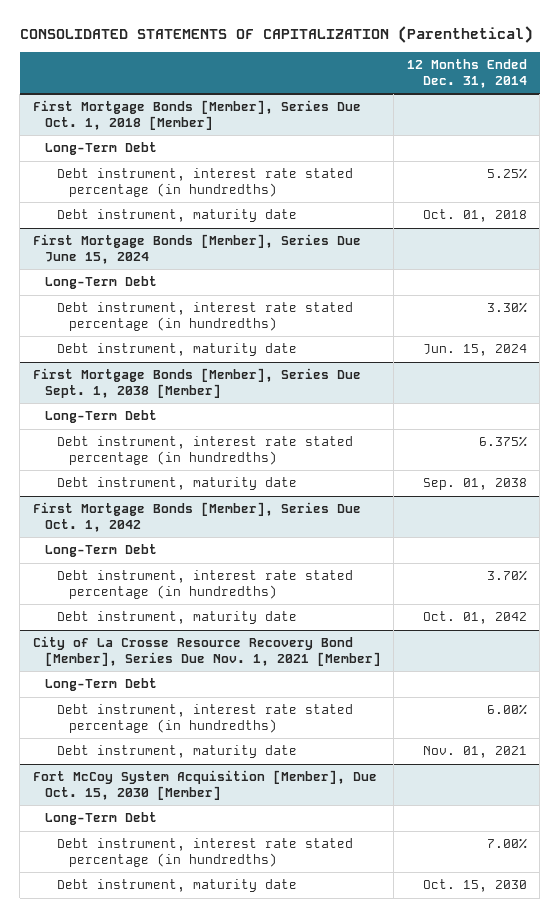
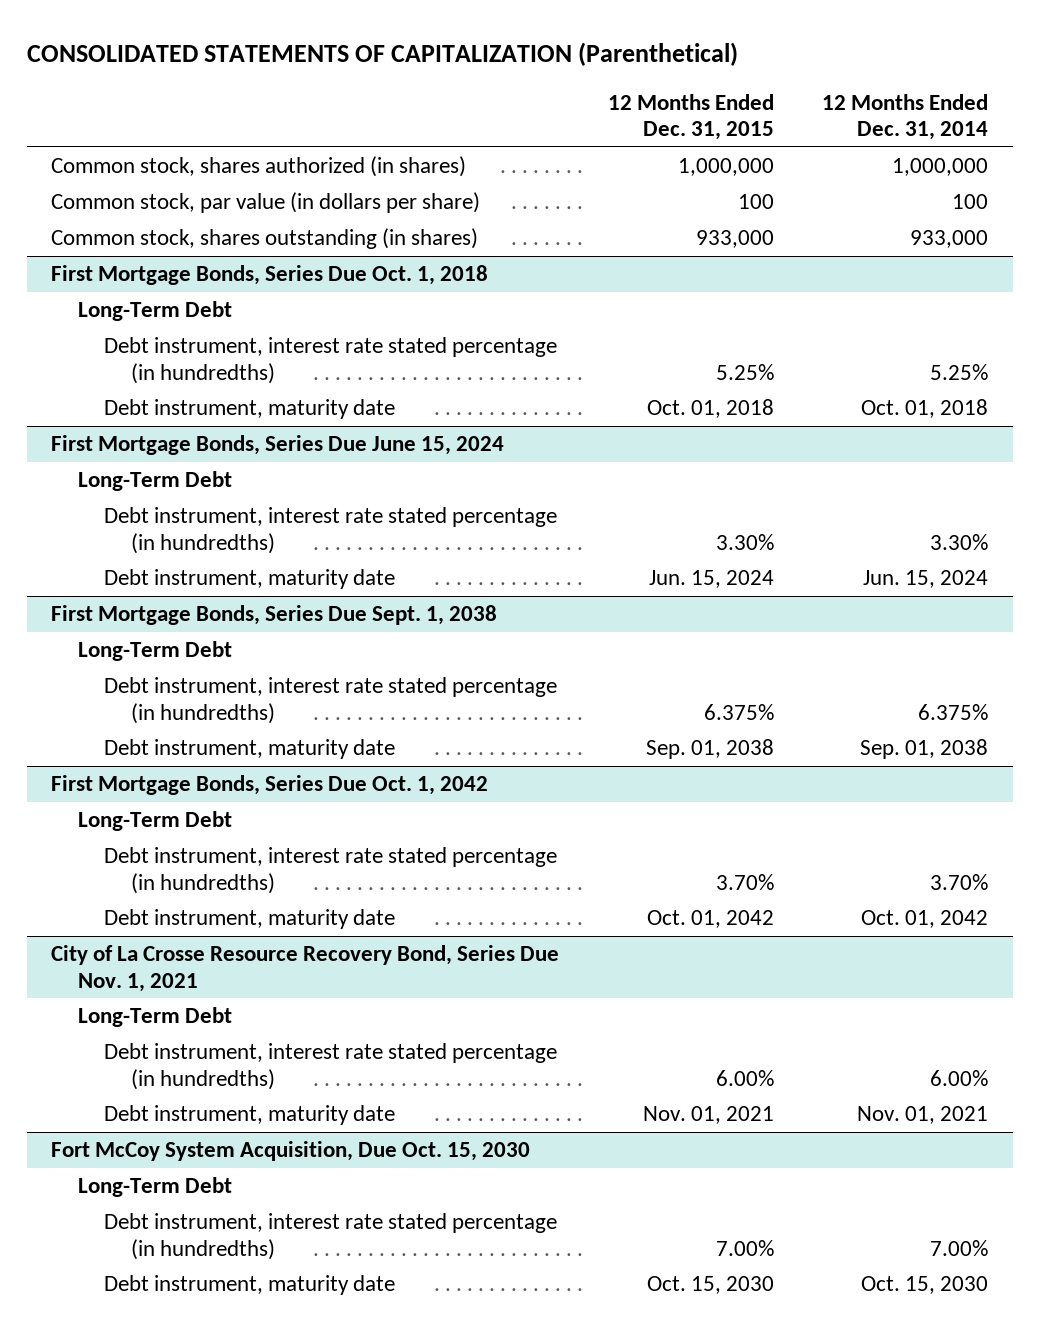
none -> [607,93,774,141] 12 Months Ended Dec. 31, 2015
none -> [50,156,466,178] Common stock, shares authorized (in shares)
none -> [50,192,480,214] Common stock, par value (in dollars per share)
none -> [50,228,478,250] Common stock, shares outstanding (in shares)
[32,100,361,130] First Mortgage Bonds [Member], Series Due Oct. 1, 2018 [Member] -> [50,265,488,286] First Mortgage Bonds, Series Due Oct. 1, 2018
[32,234,361,264] First Mortgage Bonds [Member], Series Due June 15, 2024 -> [50,435,504,456] First Mortgage Bonds, Series Due June 15, 2024
[32,368,361,398] First Mortgage Bonds [Member], Series Due Sept. 1, 2038 [Member] -> [50,605,497,626] First Mortgage Bonds, Series Due Sept. 1, 2038
[32,502,361,532] First Mortgage Bonds [Member], Series Due Oct. 1, 2042 -> [50,775,488,796] First Mortgage Bonds, Series Due Oct. 1, 2042
[32,636,381,666] City of La Crosse Resource Recovery Bond [Member], Series Due Nov. 1, 2021 [Member] -> [50,945,559,992] City of La Crosse Resource Recovery Bond, Series Due Nov. 1, 2021
[32,770,377,800] Fort McCoy System Acquisition [Member], Due Oct. 15, 2030 [Member] -> [50,1141,530,1162] Fort McCoy System Acquisition, Due Oct. 15, 2030

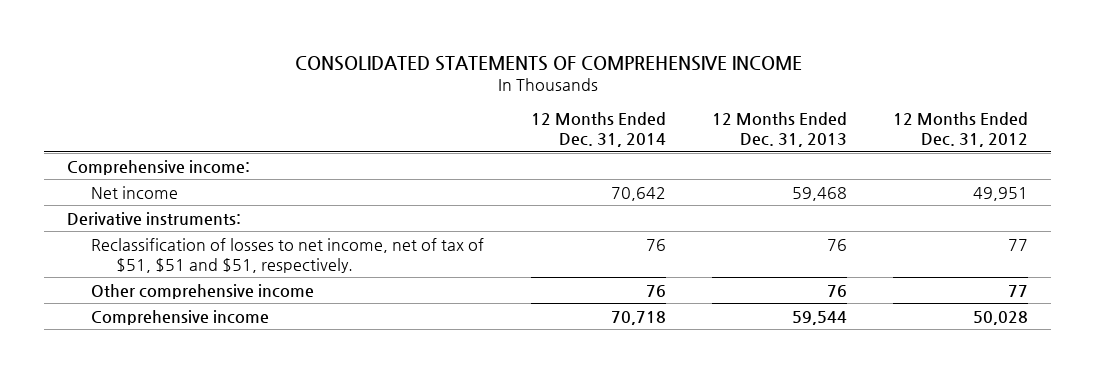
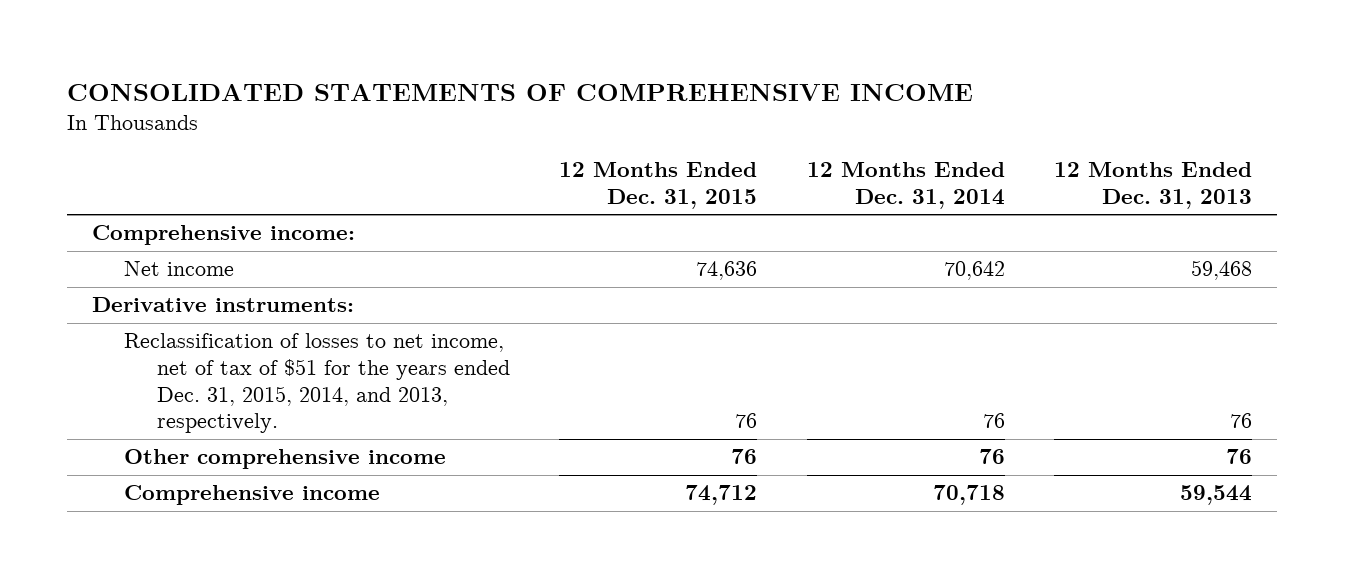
[892,112,1028,148] 12 Months Ended Dec. 31, 2012 -> none
none -> [559,162,758,209] 12 Months Ended Dec. 31, 2015
[91,237,485,273] Reclassification of losses to net income, net of tax of $51, $51 and $51, respectively. -> [124,333,510,434] Reclassification of losses to net income, net of tax of $51 for the years ended Dec. 31, 2015, 2014, and 2013, respectively.

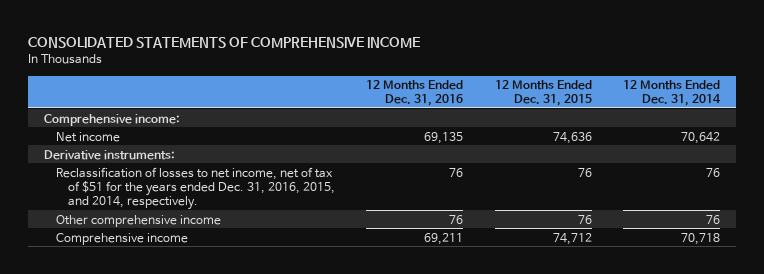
[1054,162,1253,209] 12 Months Ended Dec. 31, 2013 -> none
none -> [366,80,464,107] 12 Months Ended Dec. 31, 2016
[124,333,510,434] Reclassification of losses to net income, net of tax of $51 for the years ended Dec. 31, 2015, 2014, and 2013, respectively. -> [55,166,335,210] Reclassification of losses to net income, net of tax of $51 for the years ended Dec. 31, 2016, 2015, and 2014, respectively.

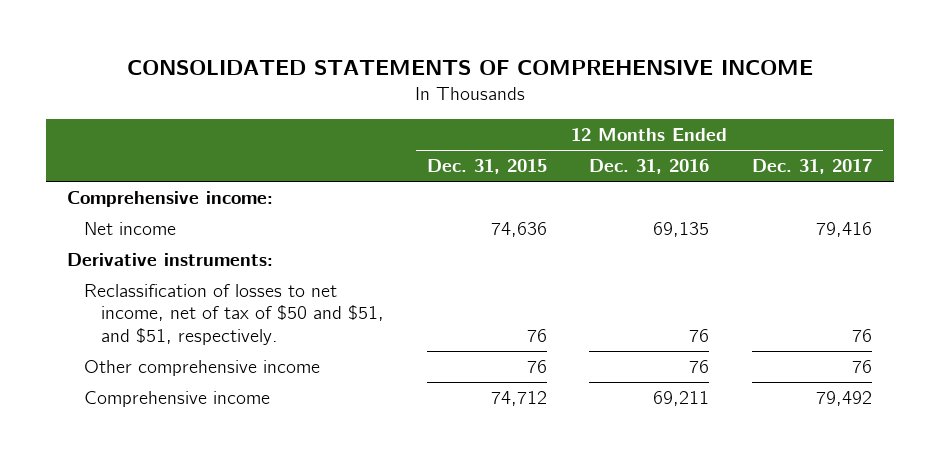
[623,80,722,107] 12 Months Ended Dec. 31, 2014 -> none
none -> [752,159,873,175] Dec. 31, 2017
[55,166,335,210] Reclassification of losses to net income, net of tax of $51 for the years ended Dec. 31, 2016, 2015, and 2014, respectively. -> [83,283,384,345] Reclassification of losses to net income, net of tax of $50 and $51, and $51, respectively.

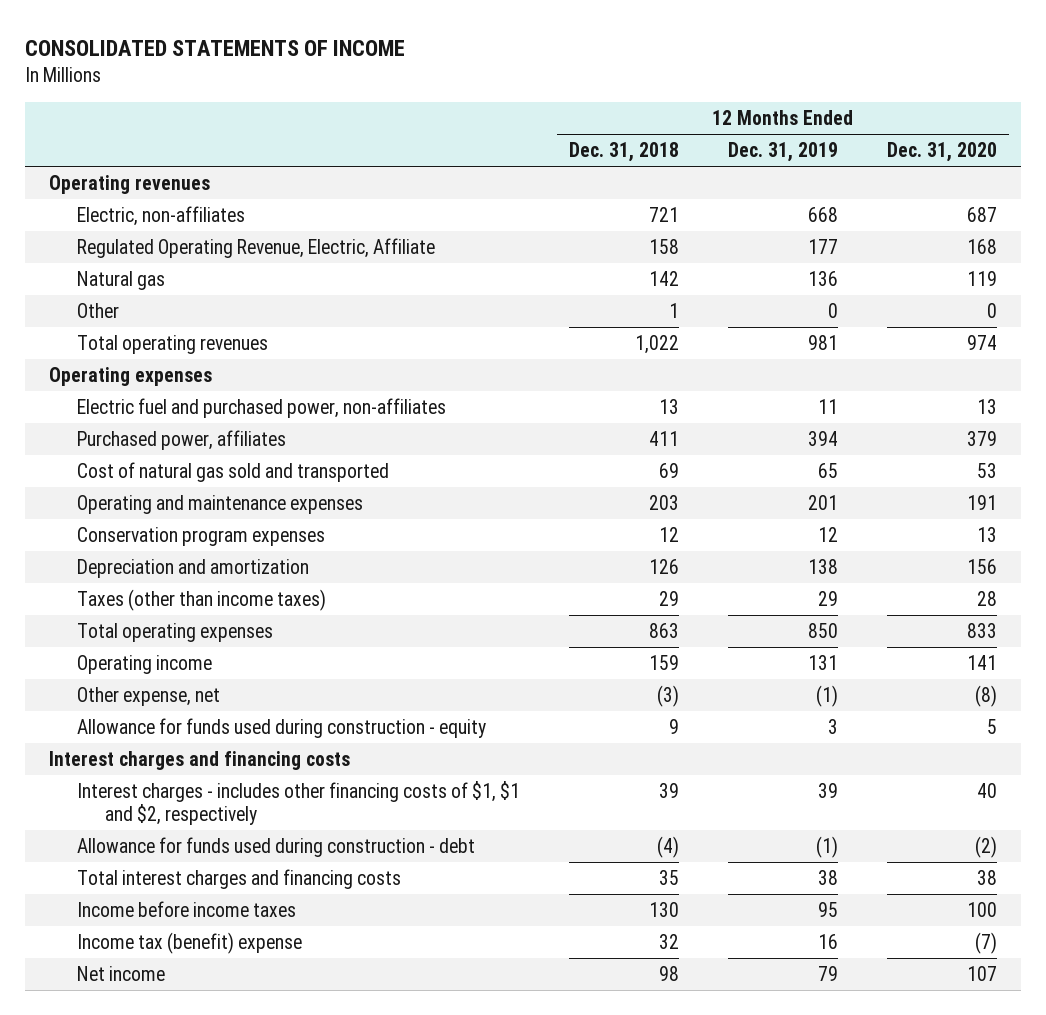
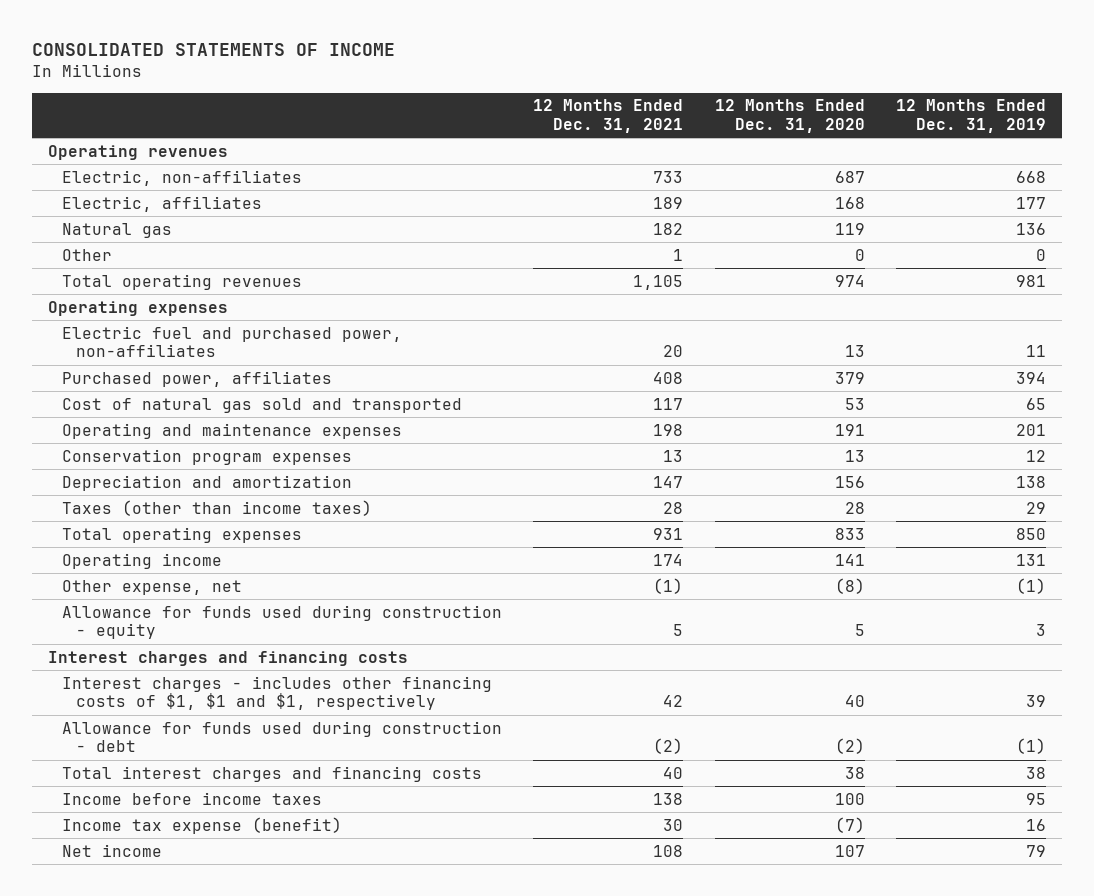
[568,142,679,163] Dec. 31, 2018 -> none
none -> [533,99,684,134] 12 Months Ended Dec. 31, 2021
[77,238,436,259] Regulated Operating Revenue, Electric, Affiliate -> [62,195,263,212] Electric, affiliates
[77,781,521,826] Interest charges - includes other financing costs of $1, $1 and $2, respectively -> [62,675,493,711] Interest charges - includes other financing costs of $1, $1 and $1, respectively
[77,932,303,955] Income tax (benefit) expense -> [62,816,343,834] Income tax expense (benefit)

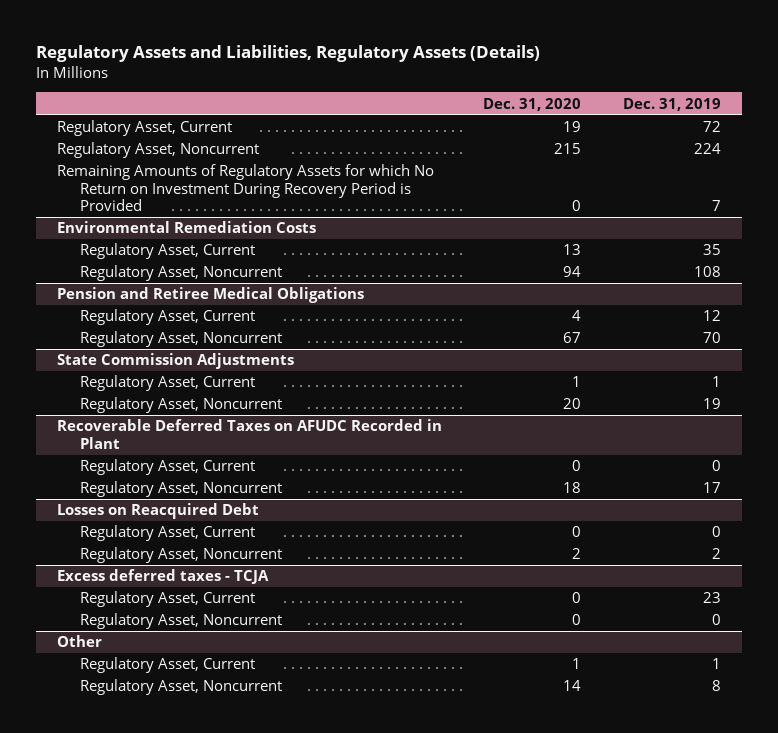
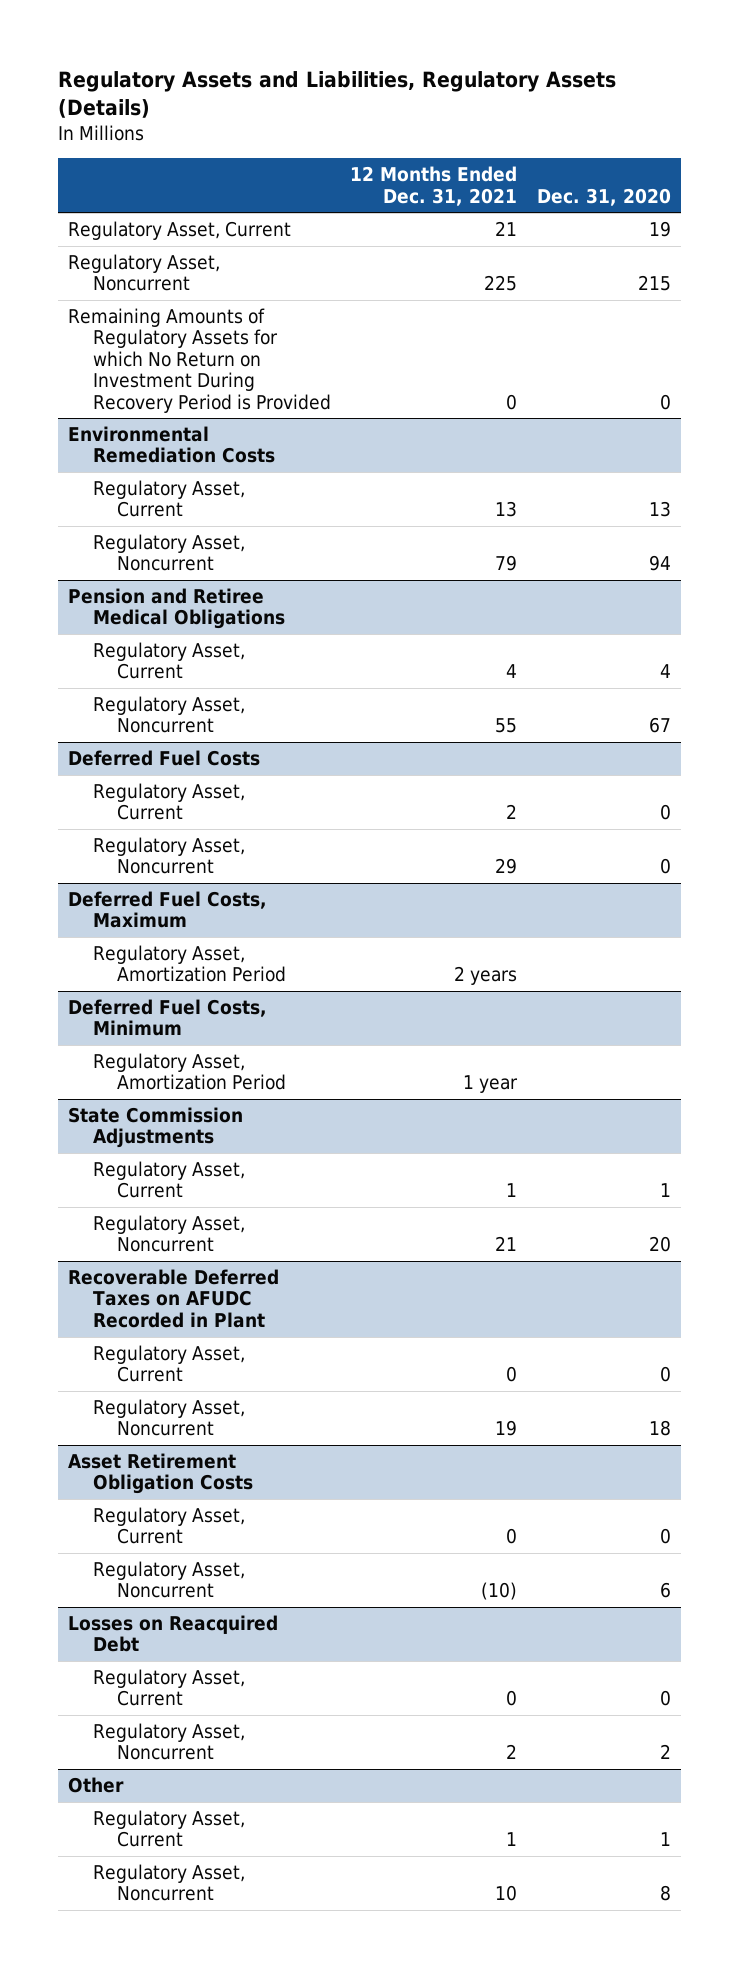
[623,97,722,111] Dec. 31, 2019 -> none
none -> [350,166,518,206] 12 Months Ended Dec. 31, 2021
none -> [68,750,261,767] Deferred Fuel Costs
none -> [92,783,245,821] Regulatory Asset, Current
none -> [92,837,245,875] Regulatory Asset, Noncurrent
none -> [68,891,268,929] Deferred Fuel Costs, Maximum
none -> [92,945,286,983] Regulatory Asset, Amortization Period
none -> [68,999,268,1037] Deferred Fuel Costs, Minimum
none -> [92,1053,286,1091] Regulatory Asset, Amortization Period
none -> [68,1453,253,1495] Asset Retirement Obligation Costs
none -> [92,1507,245,1545] Regulatory Asset, Current
none -> [92,1561,245,1599] Regulatory Asset, Noncurrent
[56,569,269,585] Excess deferred taxes - TCJA -> none
[79,591,255,608] Regulatory Asset, Current -> none
[79,613,282,630] Regulatory Asset, Noncurrent -> none
[563,680,582,692] 14 -> [660,1885,672,1902] 8

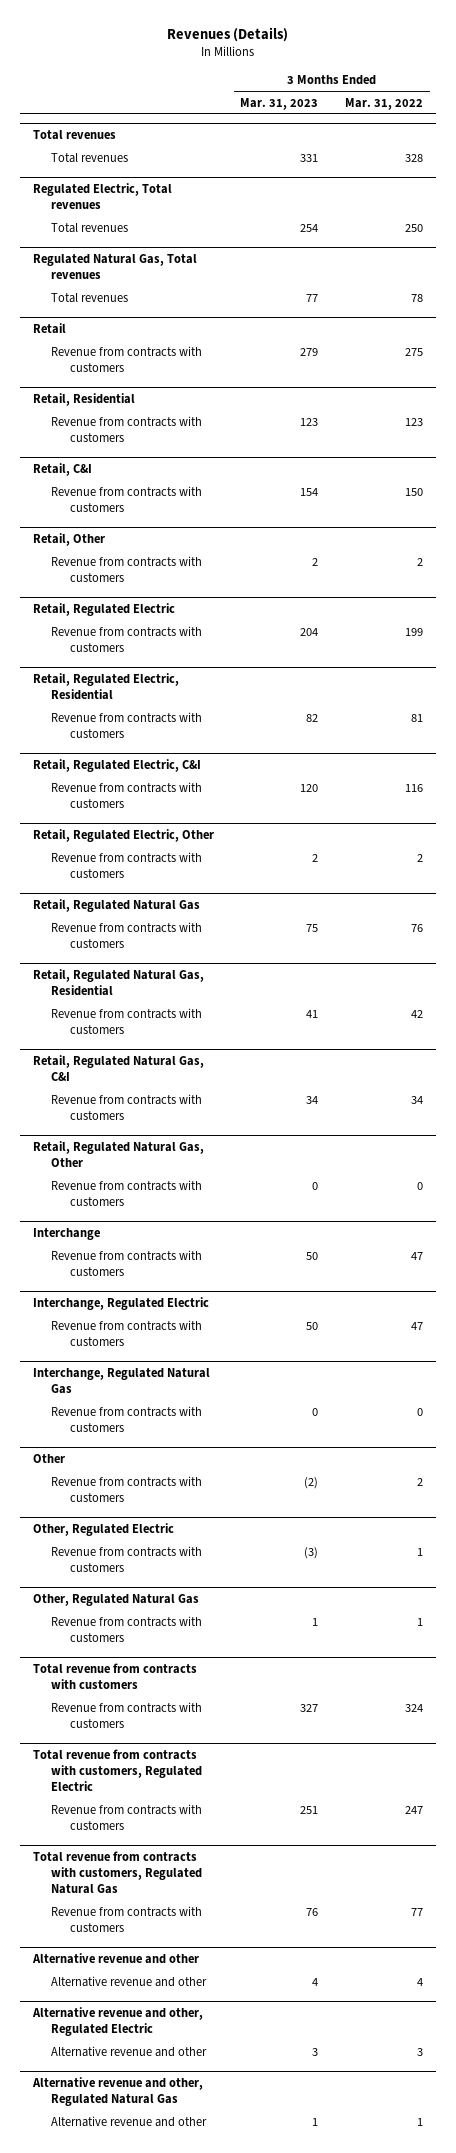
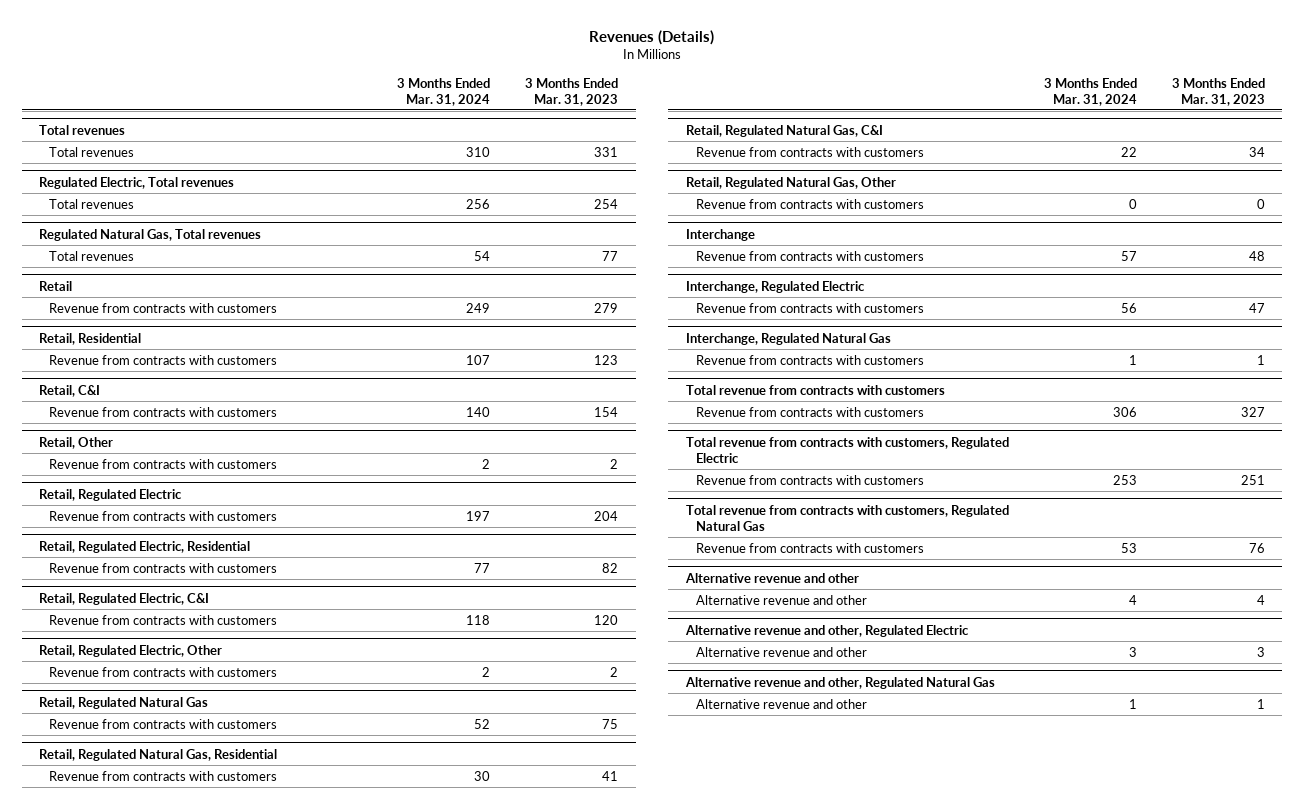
[344,97,423,110] Mar. 31, 2022 -> none
none -> [397,77,491,106] 3 Months Ended Mar. 31, 2024
[306,1251,319,1260] 50 -> [1248,250,1265,261] 48
[306,1321,319,1330] 50 -> [1248,302,1265,313] 47
[51,1405,203,1432] Revenue from contracts with customers -> none
[32,1453,65,1463] Other -> none
[51,1475,203,1502] Revenue from contracts with customers -> none
[32,1522,174,1536] Other, Regulated Electric -> none
[51,1545,203,1572] Revenue from contracts with customers -> none
[32,1593,199,1606] Other, Regulated Natural Gas -> none

